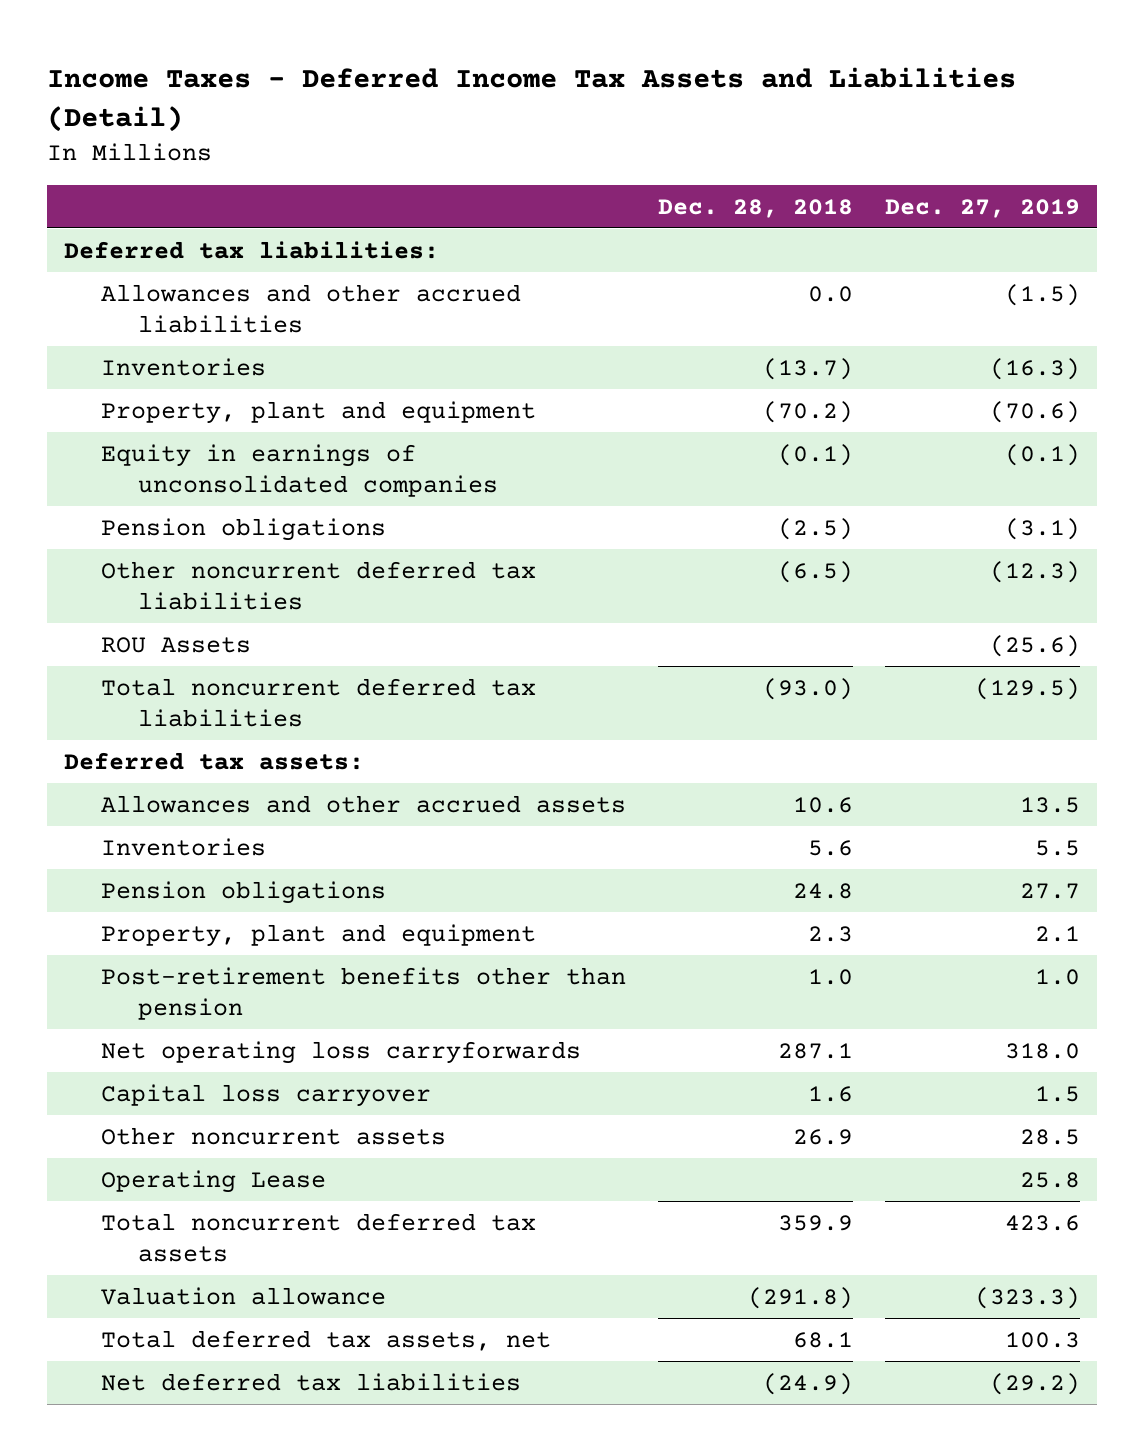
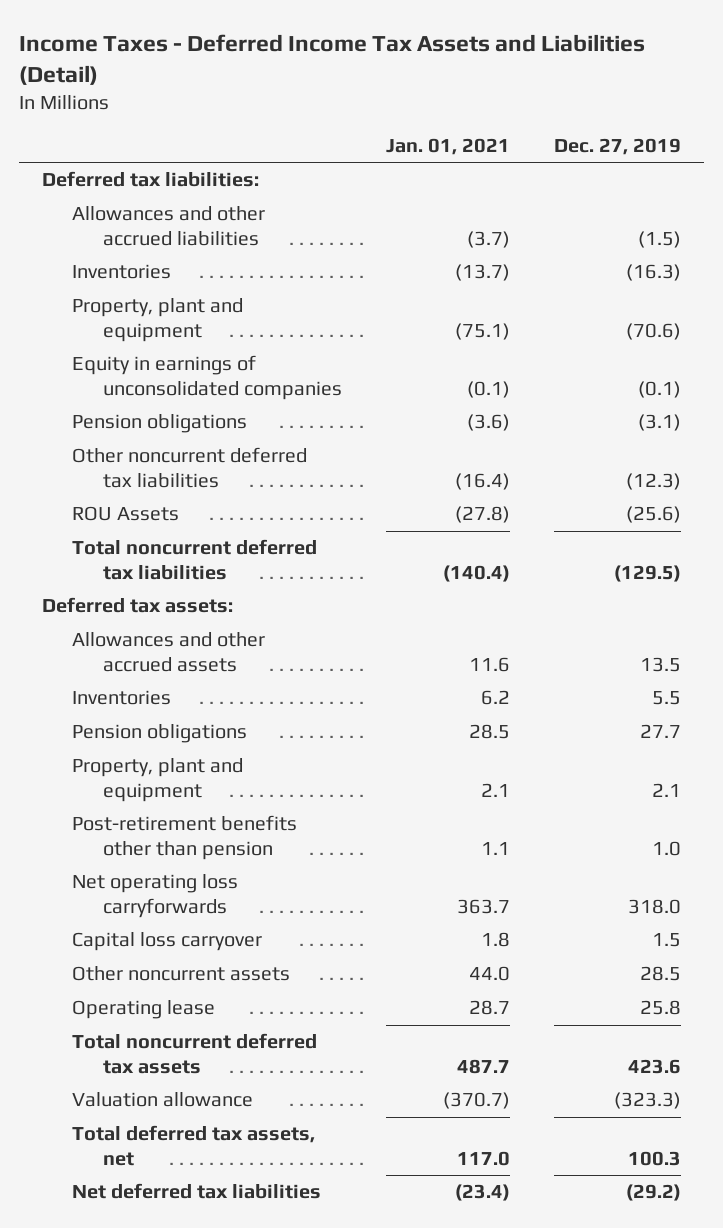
[658,198,854,218] Dec. 28, 2018 -> none
none -> [385,138,510,156] Jan. 01, 2021
[101,1169,327,1193] Operating Lease -> [72,1000,216,1020] Operating lease

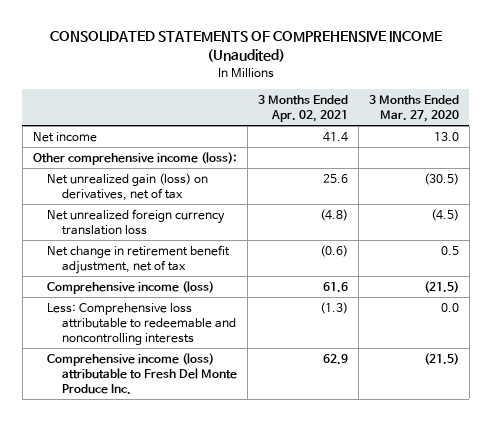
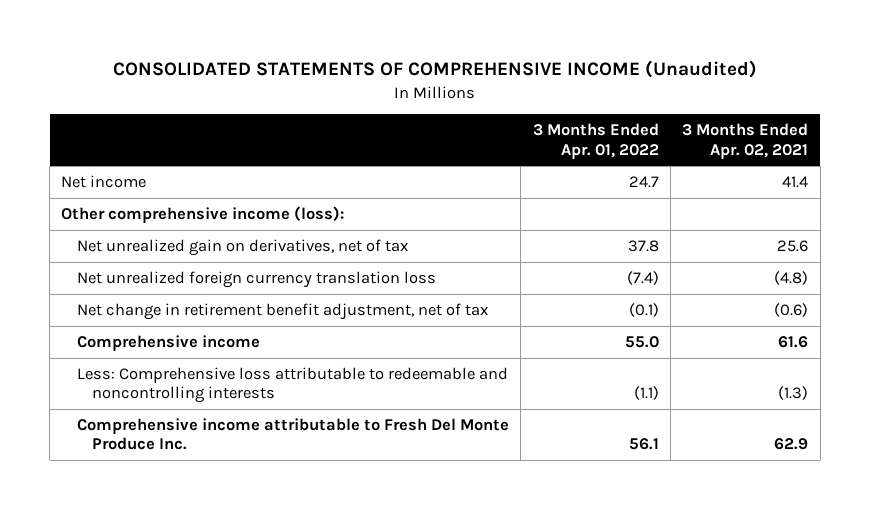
[368,94,459,123] 3 Months Ended Mar. 27, 2020 -> none
none -> [532,123,659,159] 3 Months Ended Apr. 01, 2022
[47,172,209,202] Net unrealized gain (loss) on derivatives, net of tax -> [76,239,408,257] Net unrealized gain on derivatives, net of tax
[47,280,215,294] Comprehensive income (loss) -> [76,335,260,352] Comprehensive income
[47,352,237,395] Comprehensive income (loss) attributable to Fresh Del Monte Produce Inc. -> [76,418,509,451] Comprehensive income attributable to Fresh Del Monte Produce Inc.

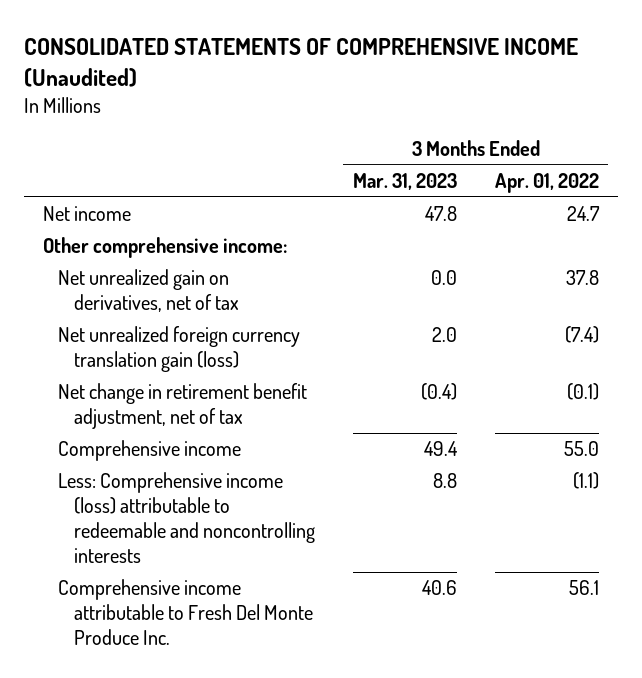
[682,123,809,159] 3 Months Ended Apr. 02, 2021 -> none
none -> [352,173,457,191] Mar. 31, 2023
[61,206,345,224] Other comprehensive income (loss): -> [42,237,287,259] Other comprehensive income:
[76,271,436,289] Net unrealized foreign currency translation loss -> [58,326,301,373] Net unrealized foreign currency translation gain (loss)
[76,367,508,404] Less: Comprehensive loss attributable to redeemable and noncontrolling interests -> [58,472,316,564] Less: Comprehensive income (loss) attributable to redeemable and noncontrolling interests

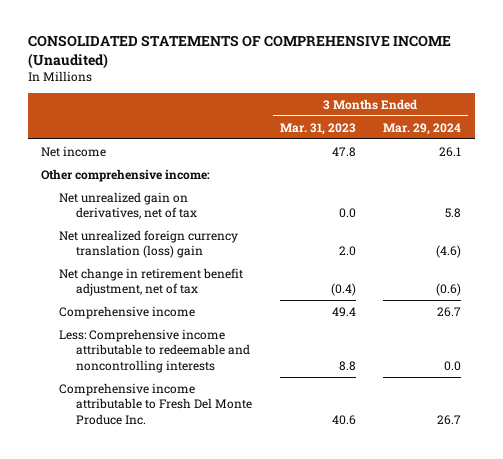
[494,173,599,194] Apr. 01, 2022 -> none
none -> [383,122,462,135] Mar. 29, 2024
[58,326,301,373] Net unrealized foreign currency translation gain (loss) -> [58,229,238,259] Net unrealized foreign currency translation (loss) gain
[58,472,316,564] Less: Comprehensive income (loss) attributable to redeemable and noncontrolling interests -> [58,328,251,373] Less: Comprehensive income attributable to redeemable and noncontrolling interests

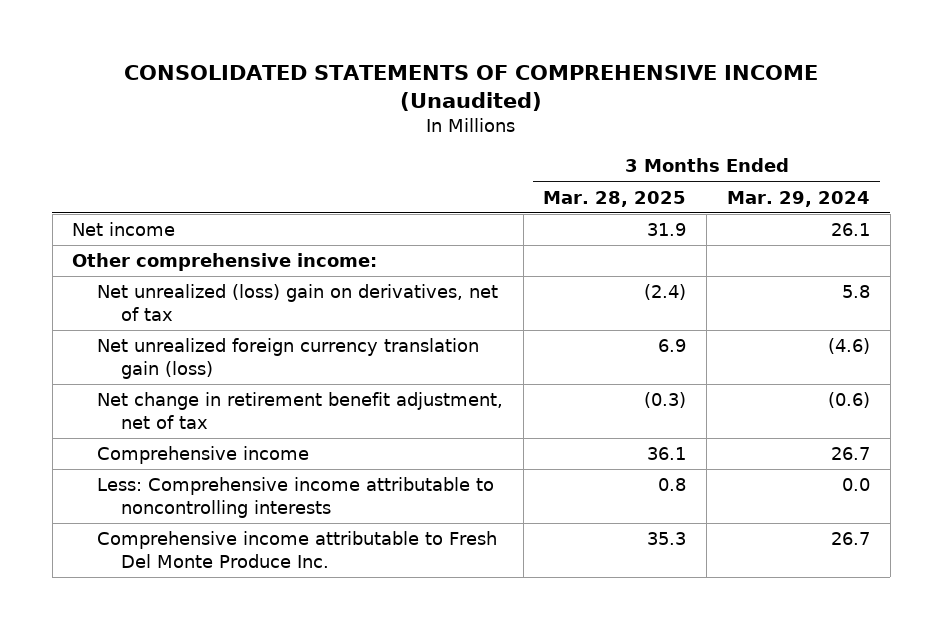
[279,122,356,135] Mar. 31, 2023 -> none
none -> [543,190,687,207] Mar. 28, 2025
[58,191,198,220] Net unrealized gain on derivatives, net of tax -> [96,284,498,321] Net unrealized (loss) gain on derivatives, net of tax
[58,229,238,259] Net unrealized foreign currency translation (loss) gain -> [96,338,479,379] Net unrealized foreign currency translation gain (loss)
[58,328,251,373] Less: Comprehensive income attributable to redeemable and noncontrolling interests -> [96,477,494,518] Less: Comprehensive income attributable to noncontrolling interests

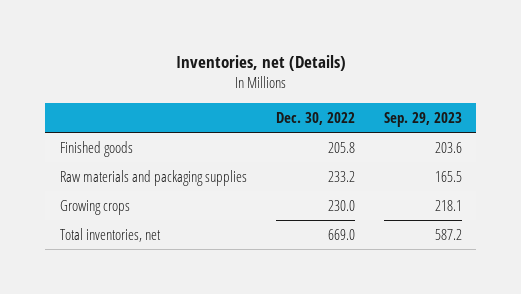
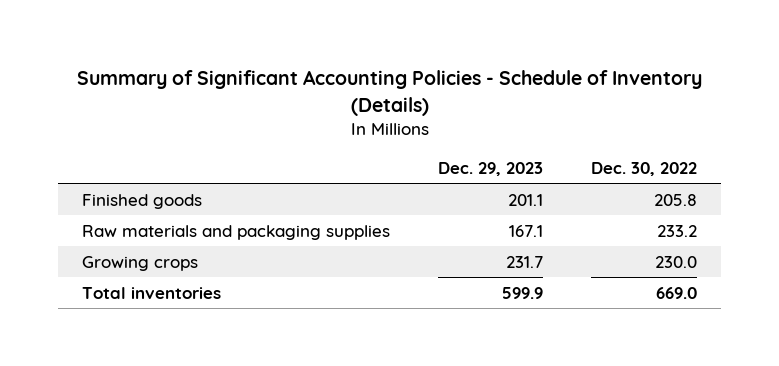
[175,55,346,72] Inventories, net (Details) -> [76,69,702,116] Summary of Significant Accounting Policies - Schedule of Inventory (Details)
[383,111,462,127] Sep. 29, 2023 -> none
none -> [438,161,544,176] Dec. 29, 2023
[59,227,161,242] Total inventories, net -> [82,286,222,299] Total inventories

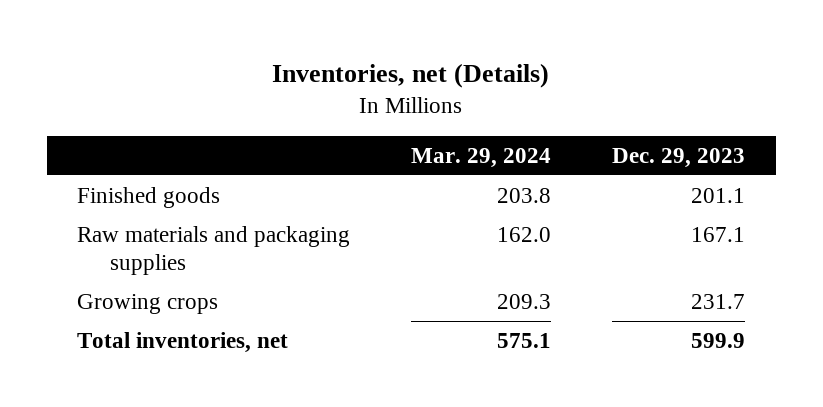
[76,69,702,116] Summary of Significant Accounting Policies - Schedule of Inventory (Details) -> [272,63,550,89] Inventories, net (Details)
[590,161,697,176] Dec. 30, 2022 -> none
none -> [411,147,552,168] Mar. 29, 2024
[82,286,222,299] Total inventories -> [77,331,289,353] Total inventories, net

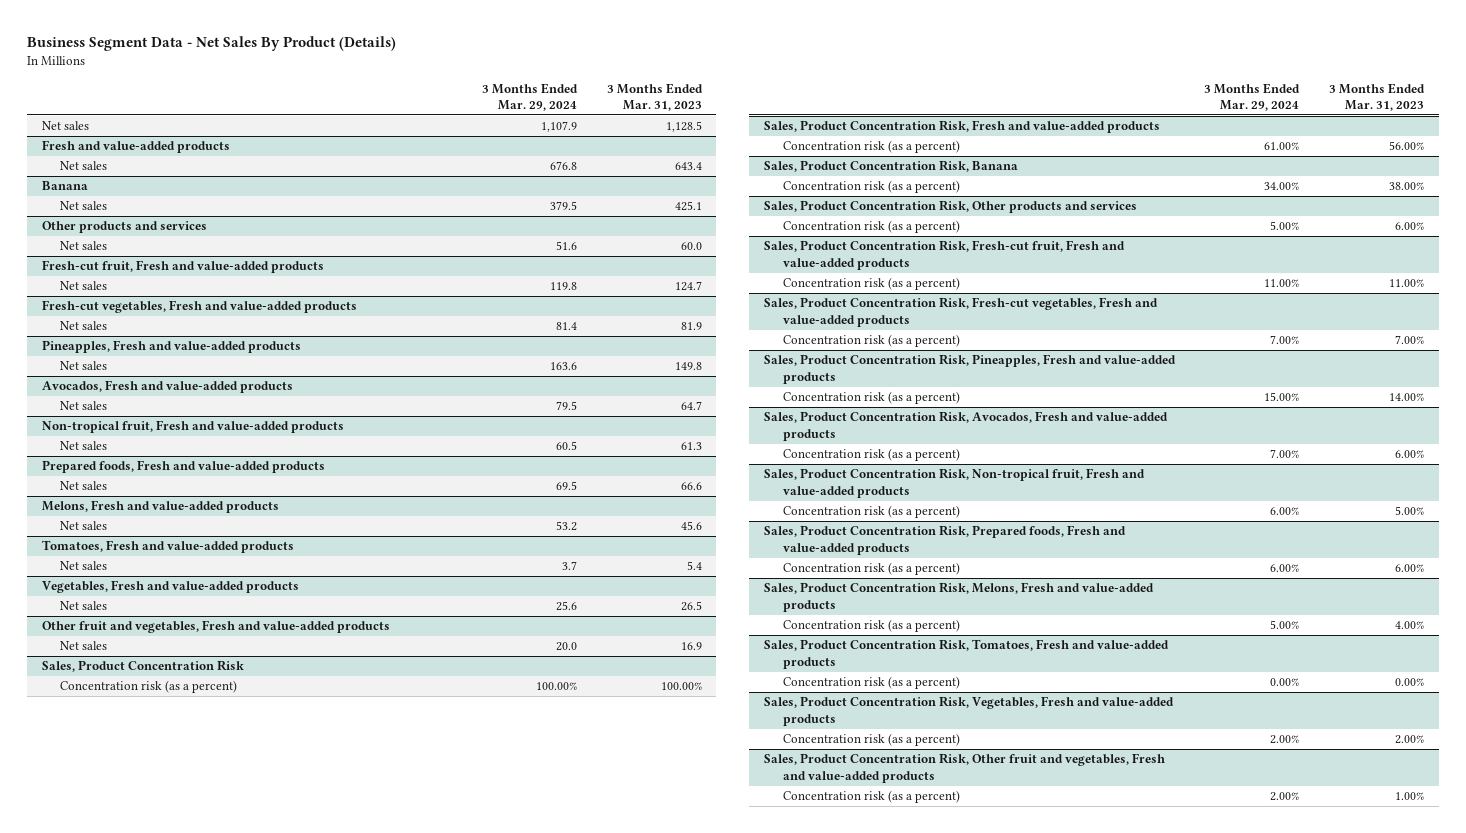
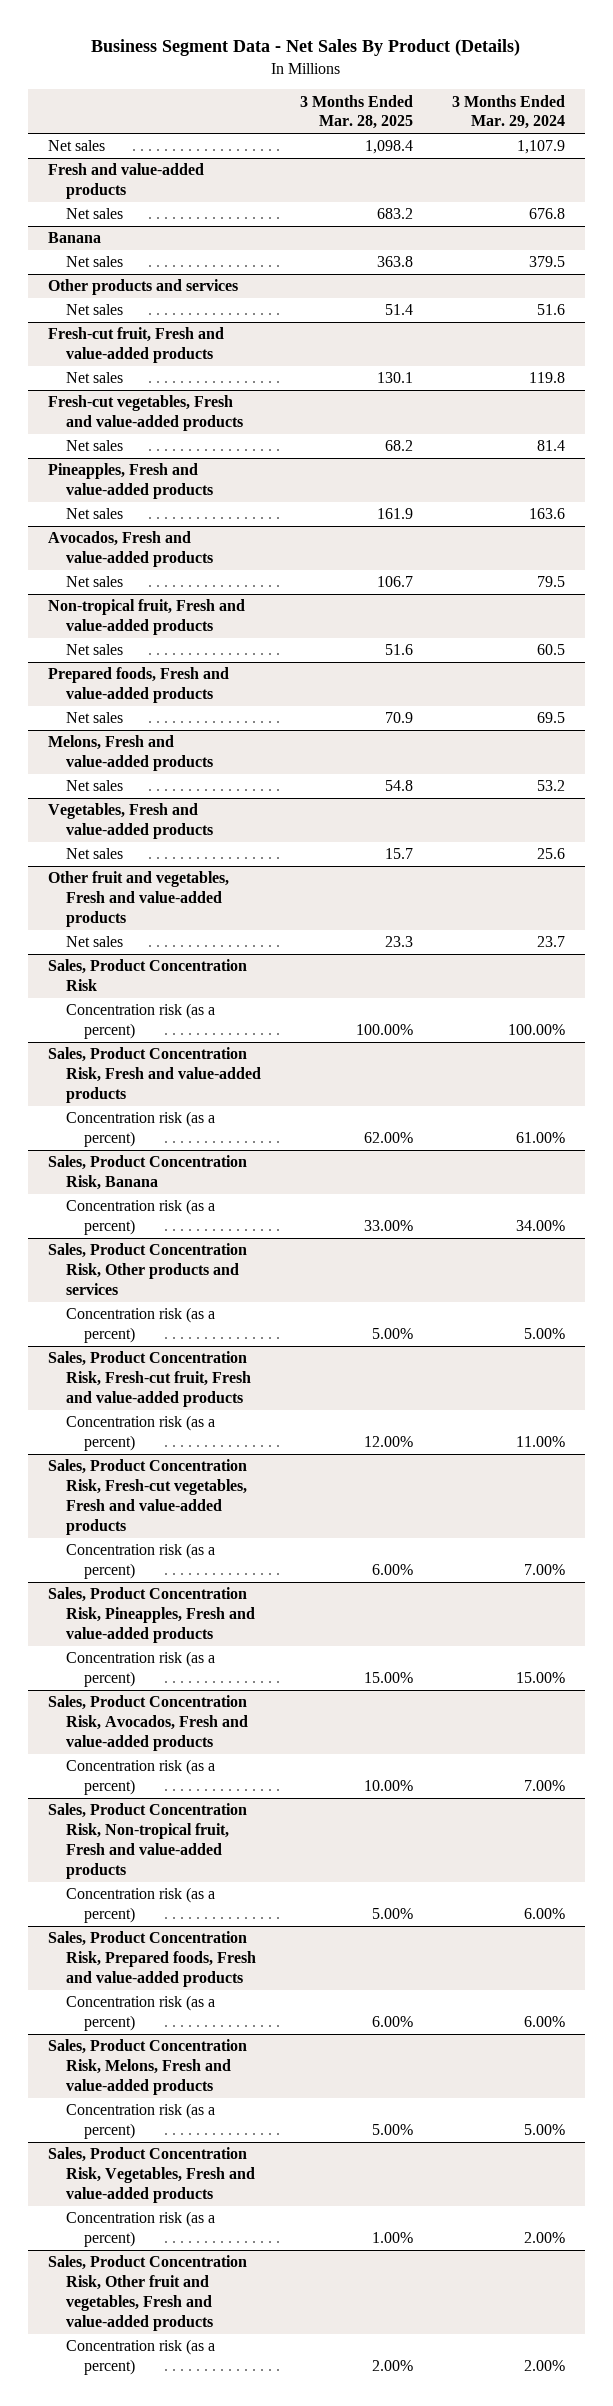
[606,82,703,112] 3 Months Ended Mar. 31, 2023 -> none
none -> [300,94,414,130] 3 Months Ended Mar. 28, 2025
[41,540,294,554] Tomatoes, Fresh and value-added products -> none
[60,561,108,571] Net sales -> none
[556,642,578,652] 20.0 -> [537,936,566,948] 23.7
[763,639,1169,669] Sales, Product Concentration Risk, Tomatoes, Fresh and value-added products -> none
[782,676,960,690] Concentration risk (as a percent) -> none

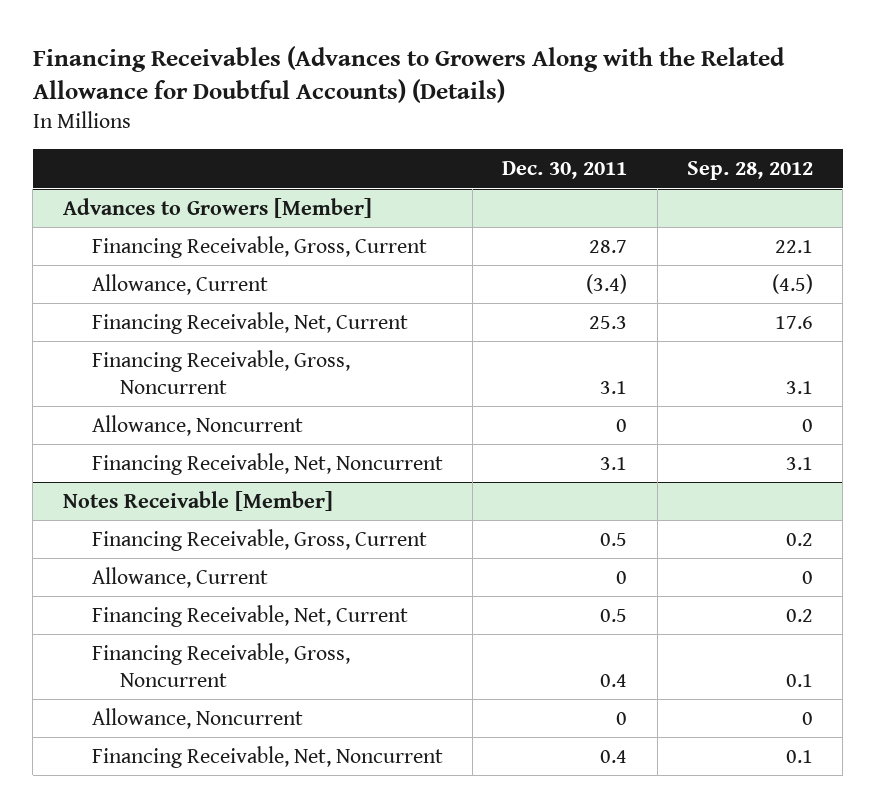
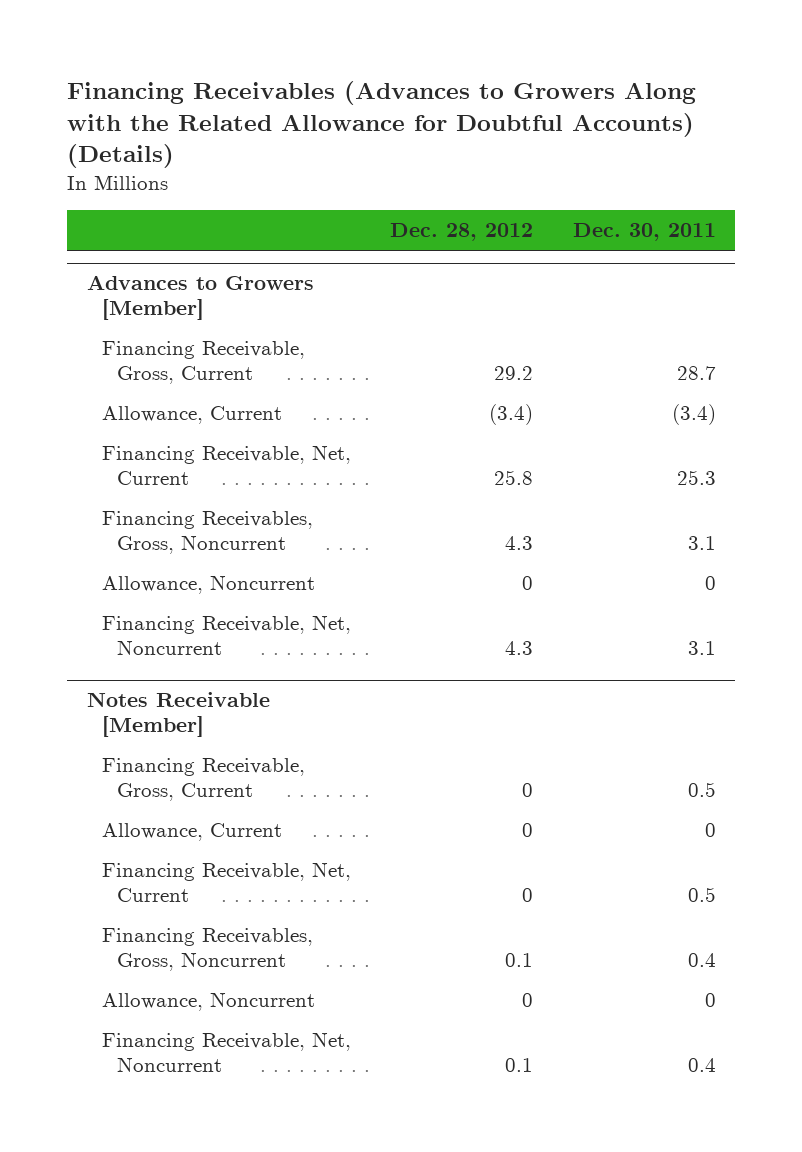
[686,160,813,180] Sep. 28, 2012 -> none
none -> [390,223,534,242] Dec. 28, 2012
[91,349,350,394] Financing Receivable, Gross, Noncurrent -> [101,510,313,554] Financing Receivables, Gross, Noncurrent
[91,642,350,687] Financing Receivable, Gross, Noncurrent -> [101,927,313,971] Financing Receivables, Gross, Noncurrent

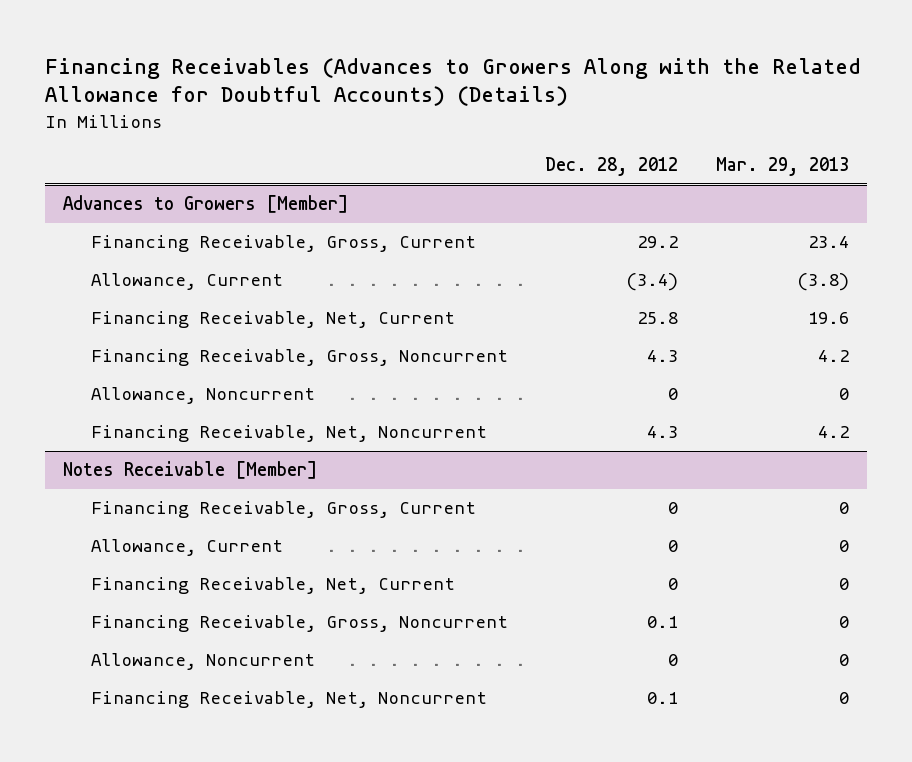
[572,223,716,242] Dec. 30, 2011 -> none
none -> [715,157,849,177] Mar. 29, 2013
[101,510,313,554] Financing Receivables, Gross, Noncurrent -> [90,349,508,367] Financing Receivable, Gross, Noncurrent
[101,927,313,971] Financing Receivables, Gross, Noncurrent -> [90,615,508,633] Financing Receivable, Gross, Noncurrent

